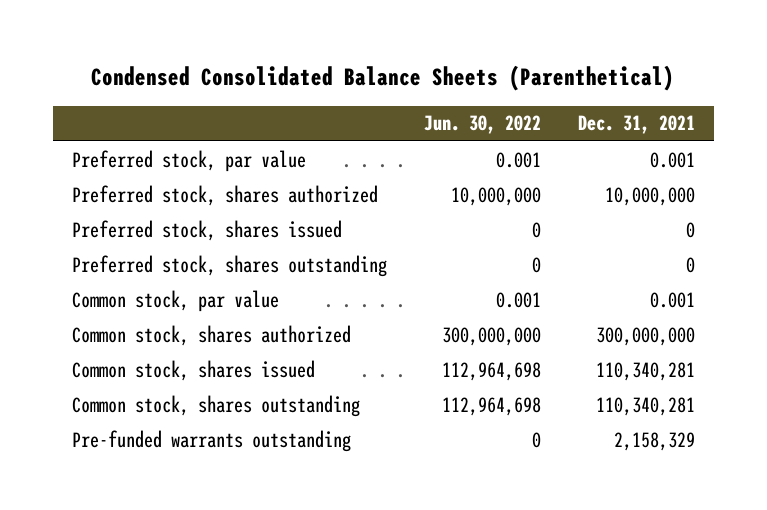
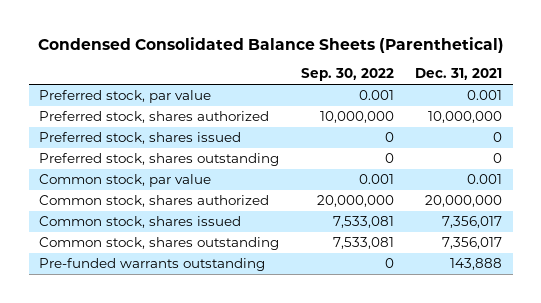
[423,115,541,135] Jun. 30, 2022 -> none
none -> [300,68,394,82] Sep. 30, 2022
[595,326,695,346] 300,000,000 -> [424,195,502,208] 20,000,000
[595,361,695,381] 110,340,281 -> [441,216,502,229] 7,356,017
[595,396,695,416] 110,340,281 -> [441,237,502,250] 7,356,017
[613,431,695,451] 2,158,329 -> [449,258,502,271] 143,888

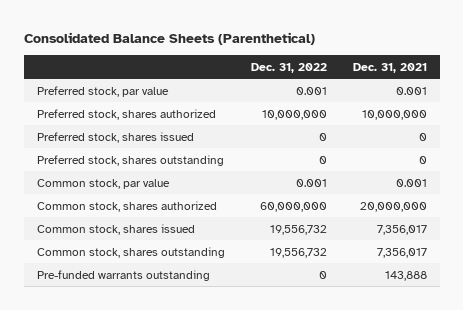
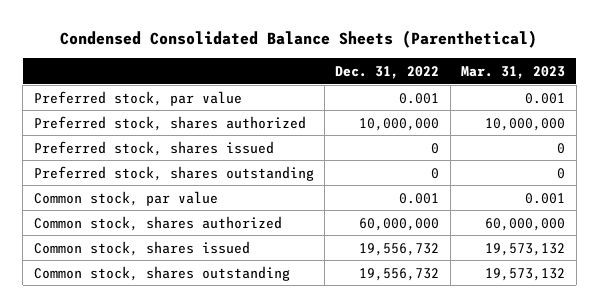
[23,31,315,45] Consolidated Balance Sheets (Parenthetical) -> [60,30,538,49] Condensed Consolidated Balance Sheets (Parenthetical)
[352,62,427,73] Dec. 31, 2021 -> none
none -> [461,65,566,79] Mar. 31, 2023
[36,269,210,281] Pre-funded warrants outstanding -> none

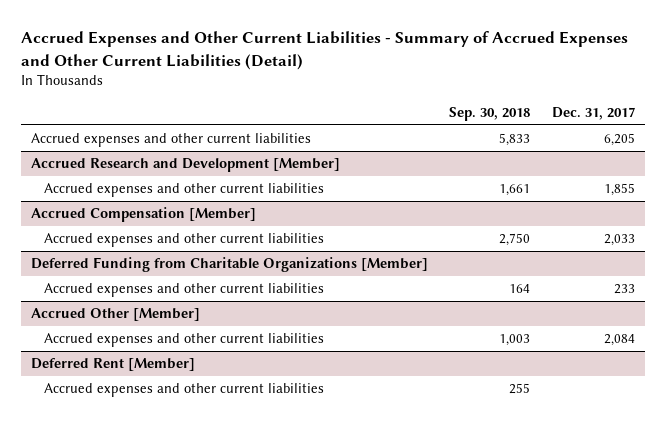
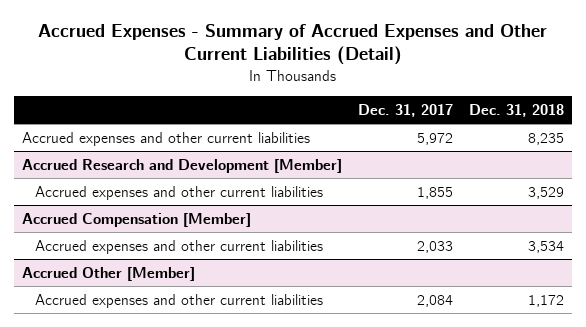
[20,31,628,70] Accrued Expenses and Other Current Liabilities - Summary of Accrued Expenses and Other Current Liabilities (Detail) -> [37,24,547,66] Accrued Expenses - Summary of Accrued Expenses and Other Current Liabilities (Detail)
[449,106,531,121] Sep. 30, 2018 -> none
none -> [469,103,565,117] Dec. 31, 2018
[603,133,635,147] 6,205 -> [416,132,453,145] 5,972
[31,257,429,273] Deferred Funding from Charitable Organizations [Member] -> none
[44,283,325,298] Accrued expenses and other current liabilities -> none
[31,358,196,372] Deferred Rent [Member] -> none
[44,383,325,398] Accrued expenses and other current liabilities -> none

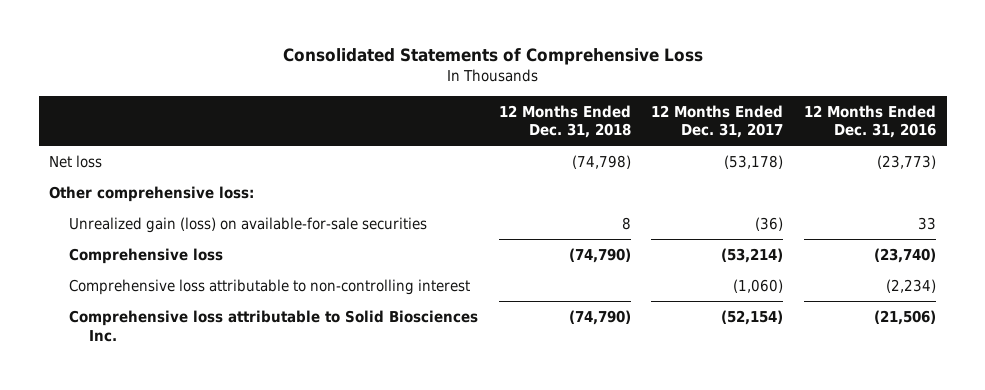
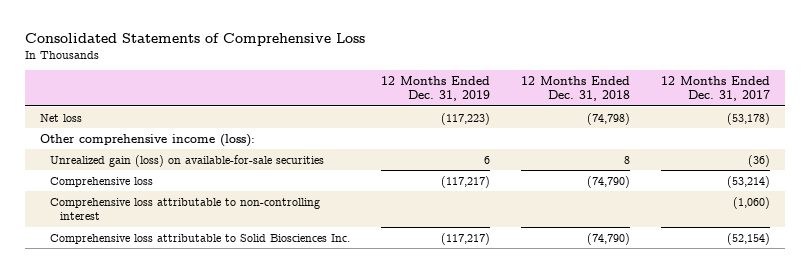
[804,104,937,139] 12 Months Ended Dec. 31, 2016 -> none
none -> [381,75,491,102] 12 Months Ended Dec. 31, 2019
[48,185,254,202] Other comprehensive loss: -> [40,133,256,147] Other comprehensive income (loss):

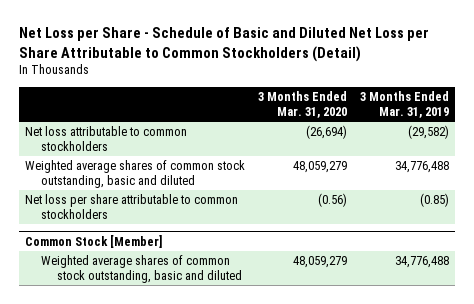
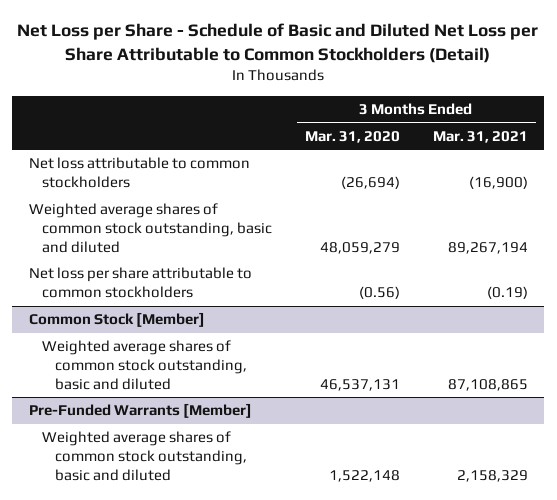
[359,91,449,119] 3 Months Ended Mar. 31, 2019 -> none
none -> [432,130,528,143] Mar. 31, 2021
[292,256,347,269] 48,059,279 -> [319,378,400,391] 46,537,131
none -> [28,403,252,419] Pre-Funded Warrants [Member]
none -> [42,431,248,481] Weighted average shares of common stock outstanding, basic and diluted

